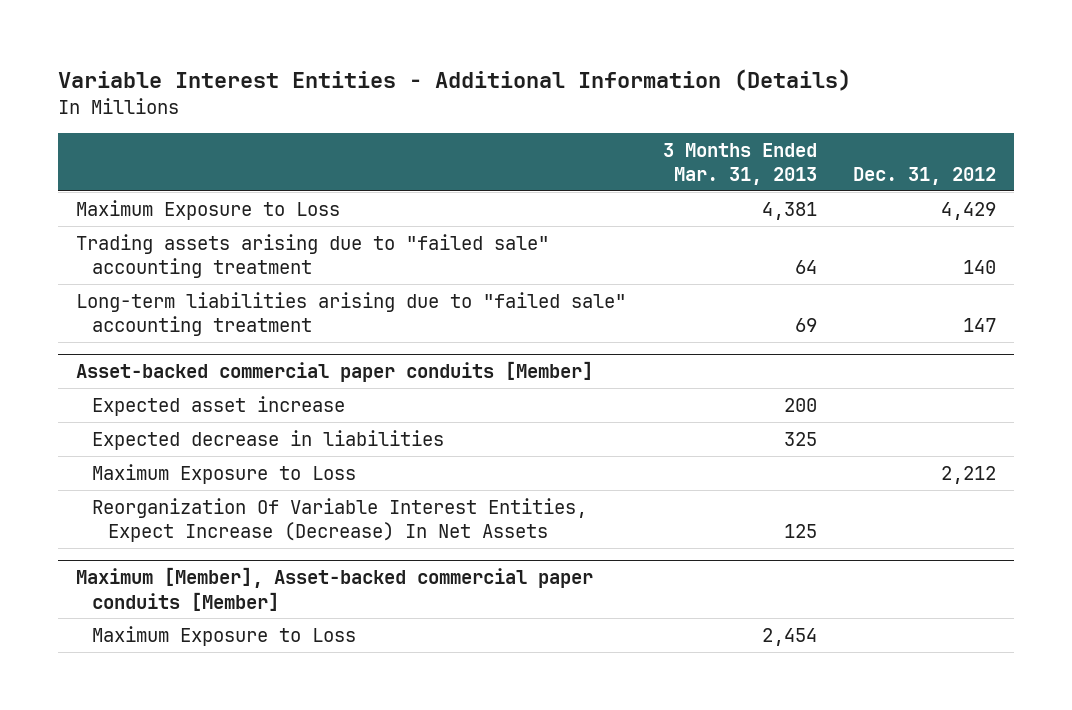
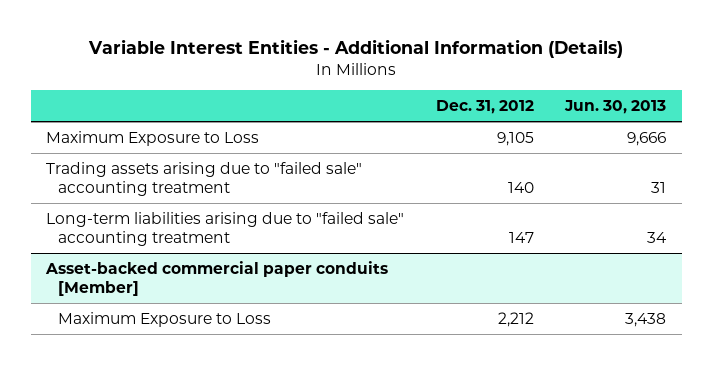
[662,142,817,186] 3 Months Ended Mar. 31, 2013 -> none
none -> [564,100,667,115] Jun. 30, 2013
[940,201,996,220] 4,429 -> [496,131,534,146] 9,105
[92,395,346,416] Expected asset increase -> none
[92,429,445,450] Expected decrease in liabilities -> none
[92,497,588,543] Reorganization Of Variable Interest Entities, Expect Increase (Decrease) In Net Assets -> none
[76,567,594,611] Maximum [Member], Asset-backed commercial paper conduits [Member] -> none
[92,625,357,646] Maximum Exposure to Loss -> none

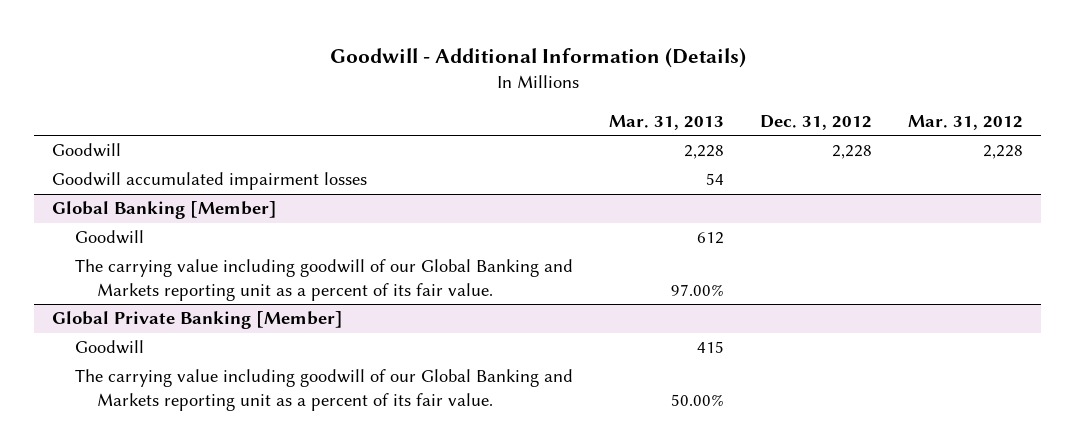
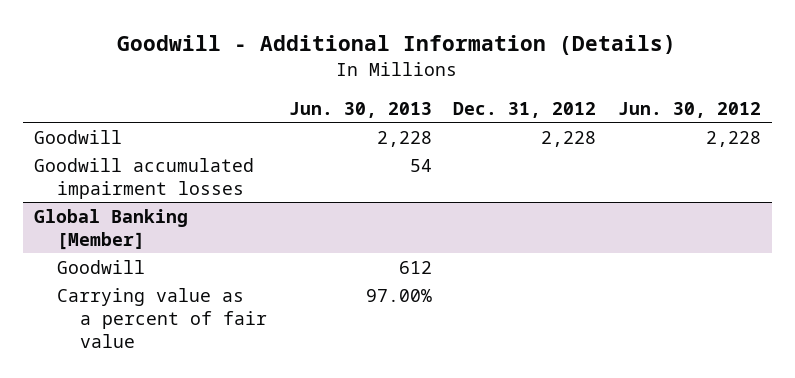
[608,114,724,130] Mar. 31, 2013 -> none
[908,114,1024,130] Mar. 31, 2012 -> none
none -> [288,101,432,118] Jun. 30, 2013
none -> [617,101,761,118] Jun. 30, 2012
[52,311,344,330] Global Private Banking [Member] -> none
[74,340,144,355] Goodwill -> none
[74,369,573,412] The carrying value including goodwill of our Global Banking and Markets reporting unit as a percent of its fair value. -> none
[74,259,573,302] The carrying value including goodwill of our Global Banking and Markets reporting unit as a percent of its fair value. -> [56,287,267,348] Carrying value as a percent of fair value

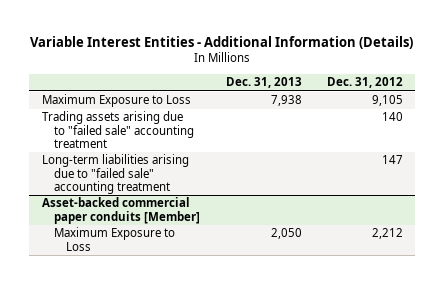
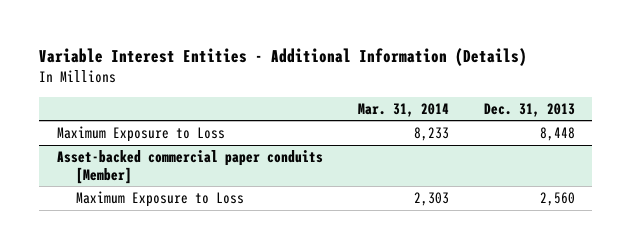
[326,77,403,89] Dec. 31, 2012 -> none
none -> [357,102,449,117] Mar. 31, 2014
[42,111,195,149] Trading assets arising due to "failed sale" accounting treatment -> none
[42,154,190,195] Long-term liabilities arising due to "failed sale" accounting treatment -> none
[270,95,302,107] 7,938 -> [539,126,575,141] 8,448
[270,228,302,240] 2,050 -> [539,191,575,206] 2,560

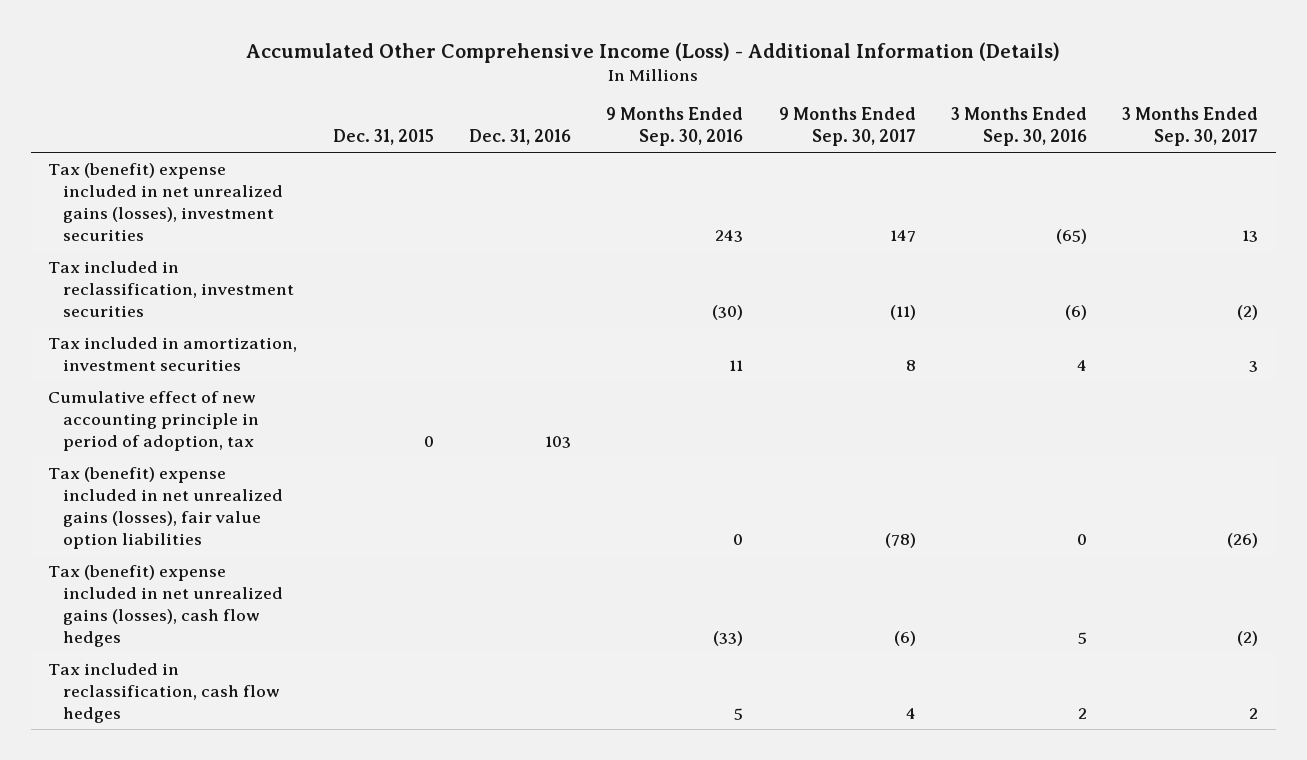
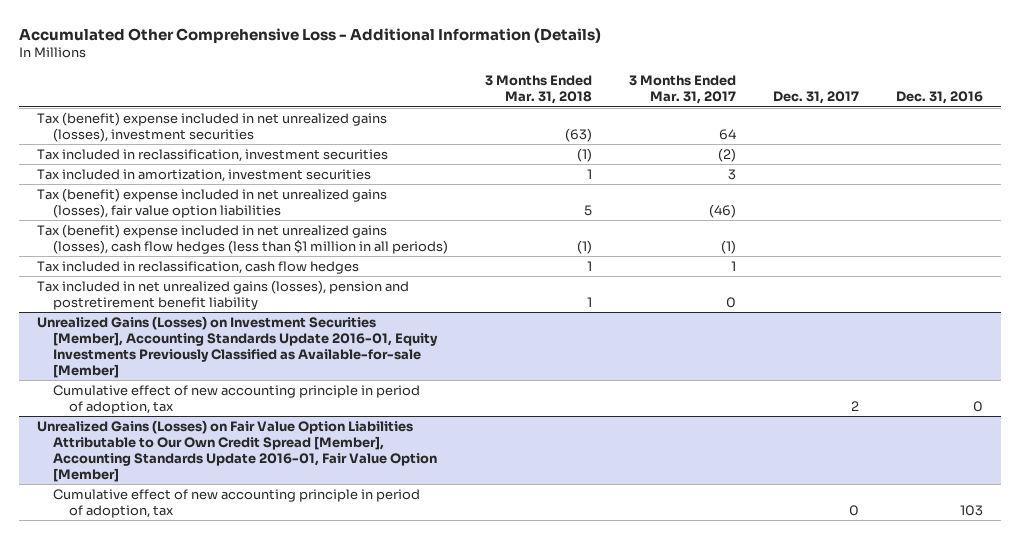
[246,41,1061,63] Accumulated Other Comprehensive Income (Loss) - Additional Information (Details) -> [19,27,602,43] Accumulated Other Comprehensive Loss - Additional Information (Details)
[332,129,434,146] Dec. 31, 2015 -> none
[606,107,744,147] 9 Months Ended Sep. 30, 2016 -> none
[778,107,916,147] 9 Months Ended Sep. 30, 2017 -> none
[951,107,1088,147] 3 Months Ended Sep. 30, 2016 -> none
[1122,107,1259,147] 3 Months Ended Sep. 30, 2017 -> none
none -> [485,75,593,105] 3 Months Ended Mar. 31, 2018
none -> [629,75,737,105] 3 Months Ended Mar. 31, 2017
none -> [772,91,859,105] Dec. 31, 2017
[48,390,259,451] Cumulative effect of new accounting principle in period of adoption, tax -> none
[48,564,283,647] Tax (benefit) expense included in net unrealized gains (losses), cash flow hedges -> [37,223,449,254] Tax (benefit) expense included in net unrealized gains (losses), cash flow hedges (less than $1 million in all periods)
none -> [37,279,410,310] Tax included in net unrealized gains (losses), pension and postretirement benefit liability
none -> [37,315,439,379] Unrealized Gains (Losses) on Investment Securities [Member], Accounting Standards Update 2016-01, Equity Investments Previously Classified as Available-for-sale [Member]
none -> [53,384,421,414] Cumulative effect of new accounting principle in period of adoption, tax
none -> [37,419,438,483] Unrealized Gains (Losses) on Fair Value Option Liabilities Attributable to Our Own Credit Spread [Member], Accounting Standards Update 2016-01, Fair Value Option [Member]
none -> [53,488,421,518] Cumulative effect of new accounting principle in period of adoption, tax

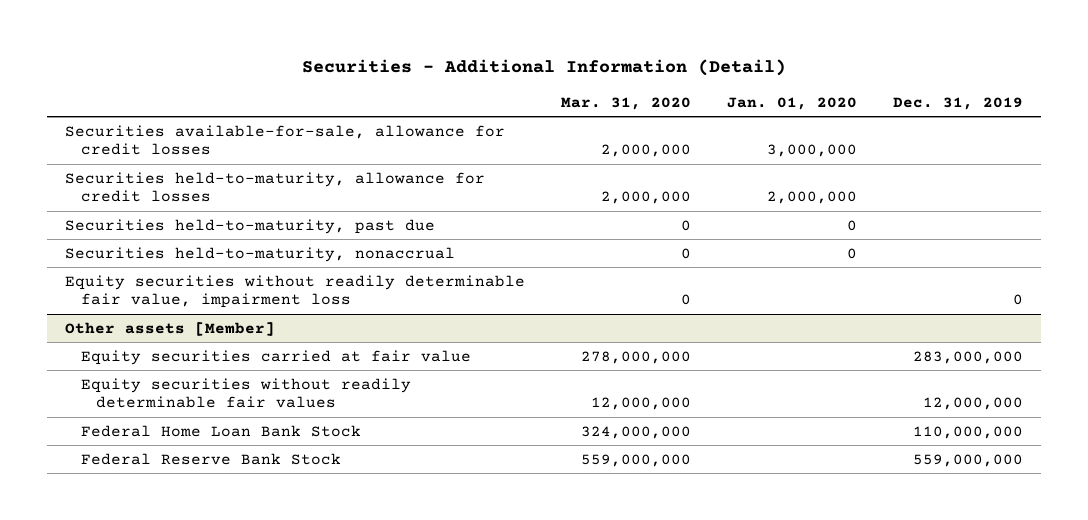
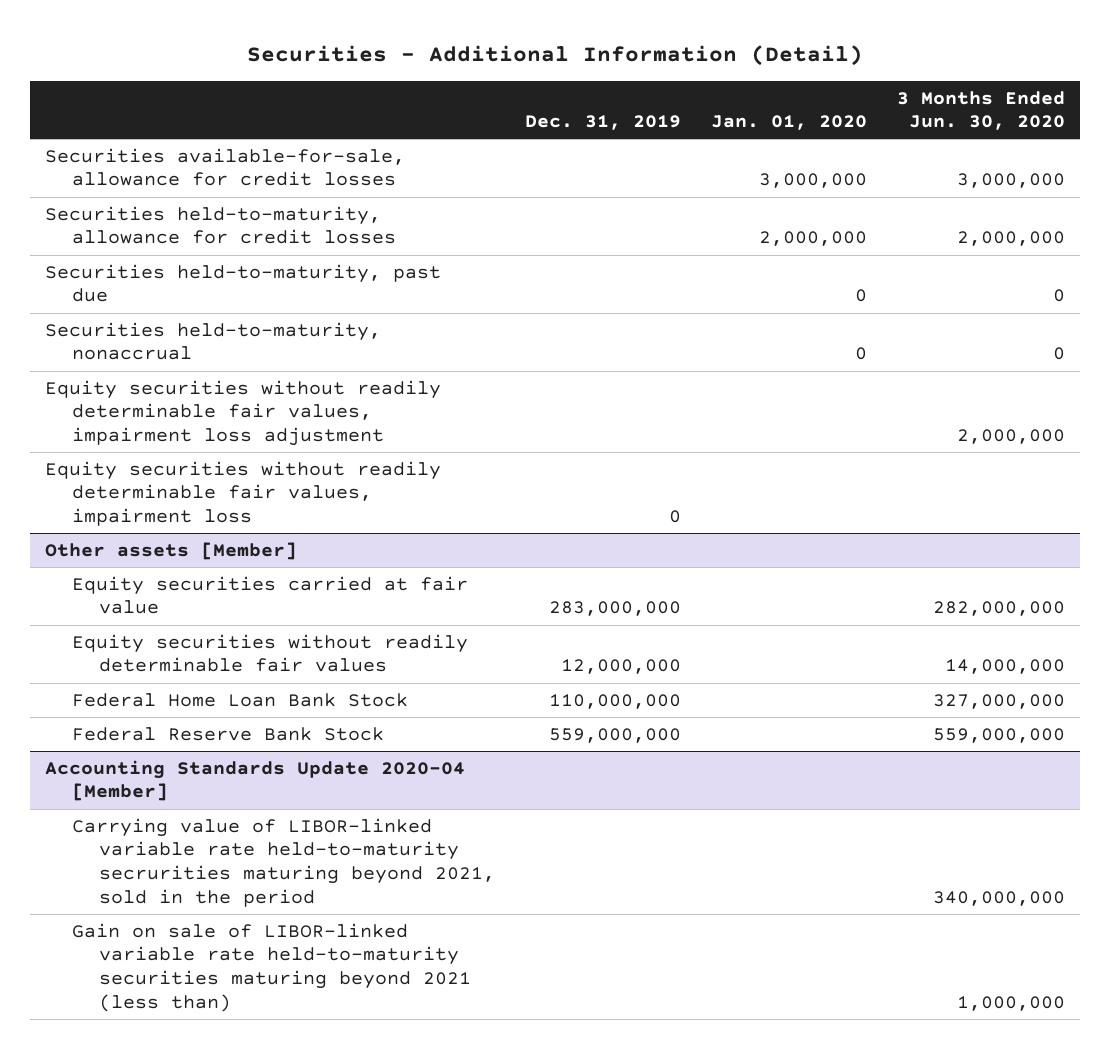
[561,96,692,110] Mar. 31, 2020 -> none
none -> [897,90,1066,131] 3 Months Ended Jun. 30, 2020
none -> [45,379,442,447] Equity securities without readily determinable fair values, impairment loss adjustment
[65,274,526,309] Equity securities without readily determinable fair value, impairment loss -> [45,460,442,527] Equity securities without readily determinable fair values, impairment loss
none -> [45,759,466,802] Accounting Standards Update 2020-04 [Member]
none -> [71,817,495,907] Carrying value of LIBOR-linked variable rate held-to-maturity secrurities maturing beyond 2021, sold in the period
none -> [71,922,471,1012] Gain on sale of LIBOR-linked variable rate held-to-maturity securities maturing beyond 2021 (less than)

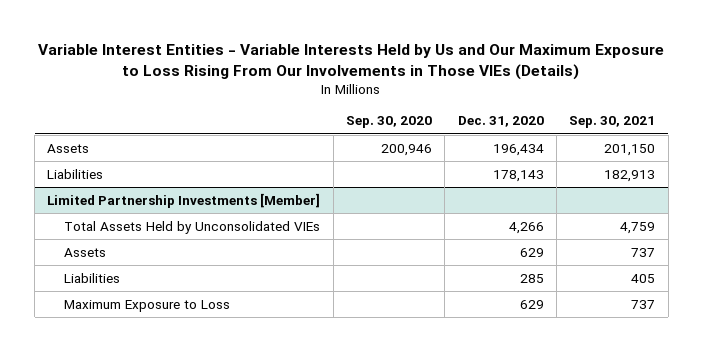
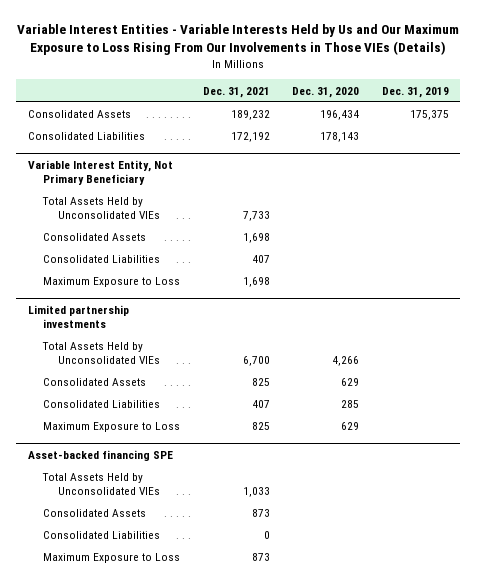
[346,116,433,129] Sep. 30, 2020 -> none
[569,116,656,129] Sep. 30, 2021 -> none
none -> [202,86,270,98] Dec. 31, 2021
none -> [382,86,450,98] Dec. 31, 2019
[47,143,90,153] Assets -> [27,110,131,119] Consolidated Assets
[47,168,104,179] Liabilities -> [27,132,145,141] Consolidated Liabilities
none -> [27,160,173,185] Variable Interest Entity, Not Primary Beneficiary
none -> [42,197,161,220] Total Assets Held by Unconsolidated VIEs
none -> [43,233,147,242] Consolidated Assets
none -> [43,255,161,264] Consolidated Liabilities
none -> [43,277,181,288] Maximum Exposure to Loss
[47,192,321,208] Limited Partnership Investments [Member] -> [27,305,129,328] Limited partnership investments
[64,247,107,257] Assets -> [43,378,147,387] Consolidated Assets
[64,272,121,283] Liabilities -> [43,400,161,409] Consolidated Liabilities
none -> [27,450,173,462] Asset-backed financing SPE
none -> [42,473,161,496] Total Assets Held by Unconsolidated VIEs
none -> [43,509,147,518] Consolidated Assets
none -> [43,531,161,540] Consolidated Liabilities
none -> [43,553,181,564] Maximum Exposure to Loss

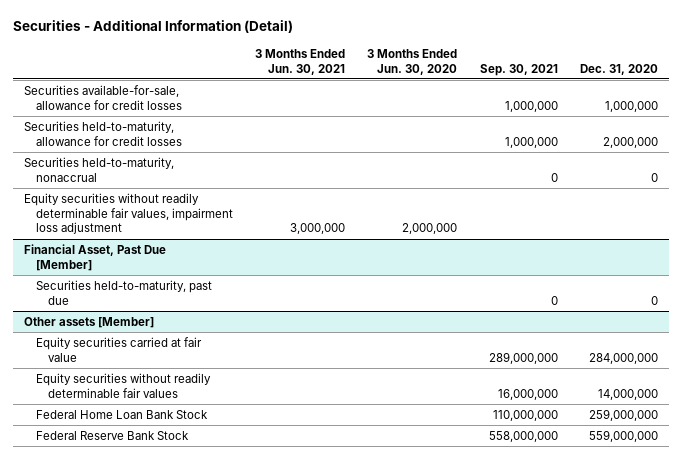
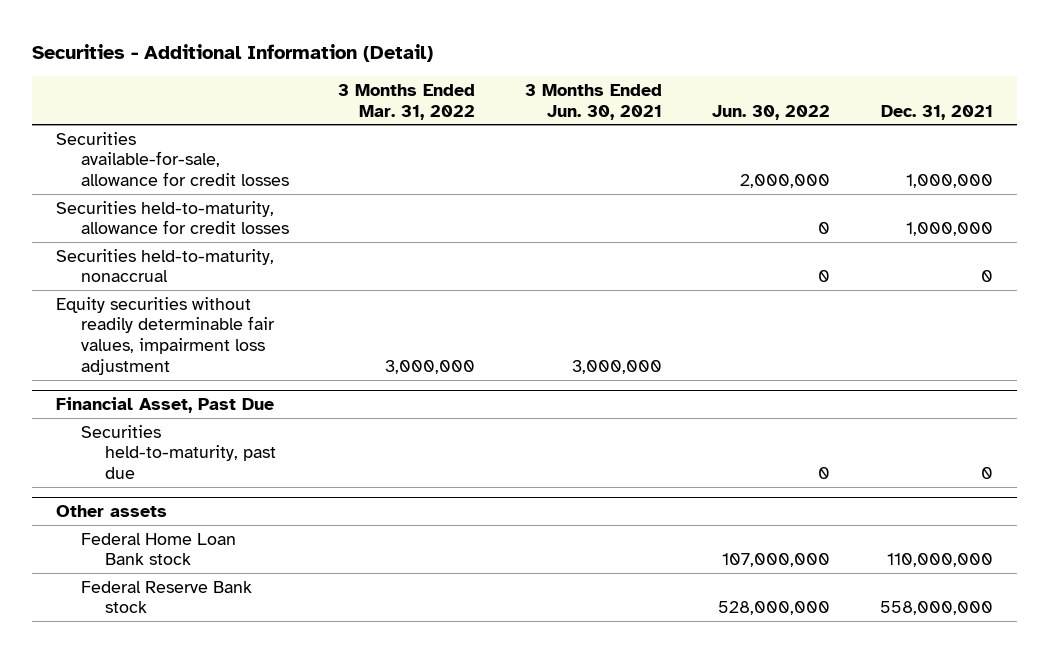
[367,48,458,75] 3 Months Ended Jun. 30, 2020 -> none
[479,63,558,76] Sep. 30, 2021 -> none
[579,63,658,75] Dec. 31, 2020 -> none
none -> [338,83,476,120] 3 Months Ended Mar. 31, 2022
none -> [711,104,830,120] Jun. 30, 2022
none -> [880,104,993,120] Dec. 31, 2021
[24,243,167,271] Financial Asset, Past Due [Member] -> [56,396,275,413] Financial Asset, Past Due
[36,336,203,362] Equity securities carried at fair value -> none
[36,372,212,398] Equity securities without readily determinable fair values -> none
[24,316,155,328] Other assets [Member] -> [56,504,168,517] Other assets
[36,409,209,419] Federal Home Loan Bank Stock -> [80,532,236,566] Federal Home Loan Bank stock
[36,430,190,440] Federal Reserve Bank Stock -> [80,580,252,614] Federal Reserve Bank stock

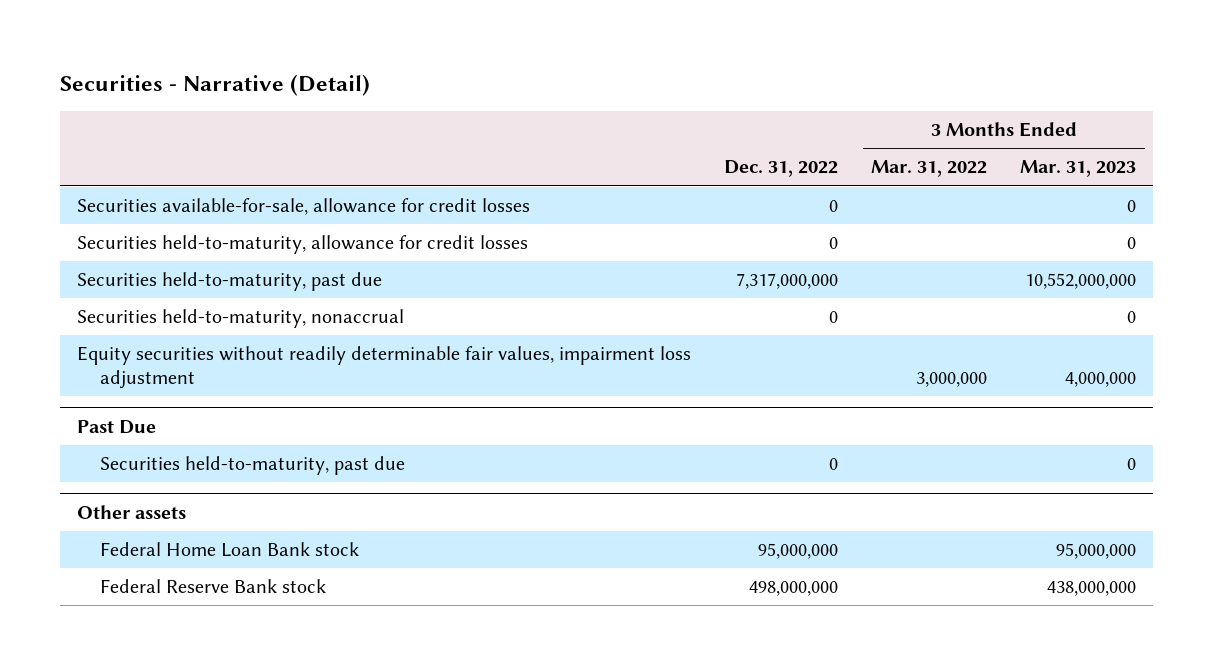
[31,43,433,62] Securities - Additional Information (Detail) -> [60,74,371,97] Securities - Narrative (Detail)
[525,83,663,120] 3 Months Ended Jun. 30, 2021 -> none
[711,104,830,120] Jun. 30, 2022 -> none
[880,104,993,120] Dec. 31, 2021 -> none
none -> [724,160,839,178] Dec. 31, 2022
none -> [1020,160,1137,178] Mar. 31, 2023
none -> [76,272,382,292] Securities held-to-maturity, past due
[56,396,275,413] Financial Asset, Past Due -> [76,419,156,434] Past Due

